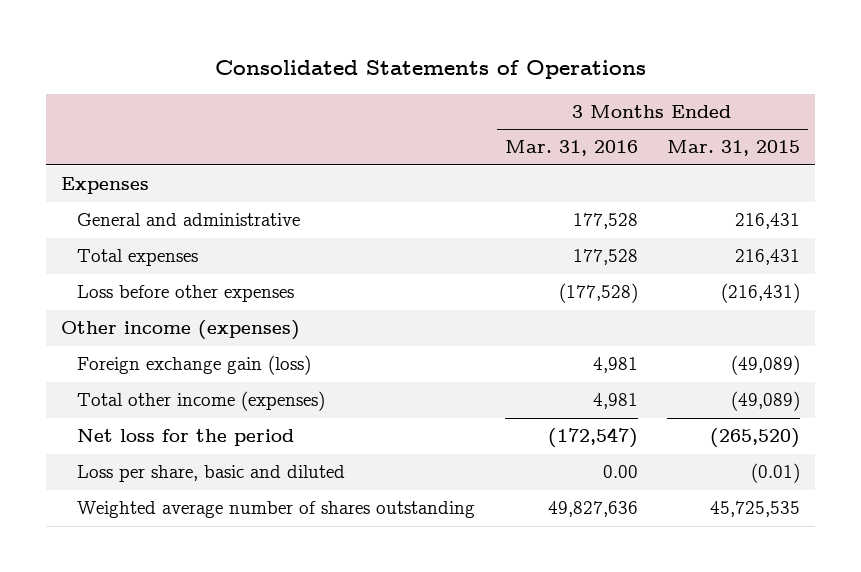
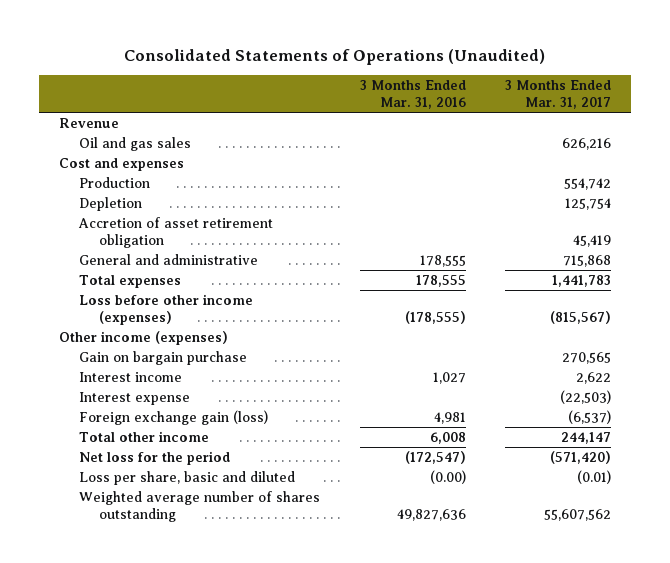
[214,59,646,79] Consolidated Statements of Operations -> [123,49,545,66] Consolidated Statements of Operations (Unaudited)
[667,140,801,157] Mar. 31, 2015 -> none
none -> [505,80,612,109] 3 Months Ended Mar. 31, 2017
none -> [58,118,119,129] Revenue
none -> [79,137,192,152] Oil and gas sales
[60,177,149,195] Expenses -> [58,158,184,172] Cost and expenses
none -> [79,177,151,189] Production
none -> [79,197,143,212] Depletion
none -> [78,217,274,248] Accretion of asset retirement obligation
[572,213,638,230] 177,528 -> [419,255,466,268] 178,555
[572,249,638,266] 177,528 -> [415,275,466,288] 178,555
[76,285,294,303] Loss before other expenses -> [79,294,254,325] Loss before other income (expenses)
[558,283,638,304] (177,528) -> [404,310,466,324] (178,555)
none -> [79,351,248,366] Gain on bargain purchase
none -> [79,372,183,383] Interest income
none -> [79,392,191,406] Interest expense
[76,391,325,412] Total other income (expenses) -> [79,431,210,443] Total other income
[592,393,638,410] 4,981 -> [429,432,466,445] 6,008
[602,465,638,479] 0.00 -> [429,470,466,485] (0.00)

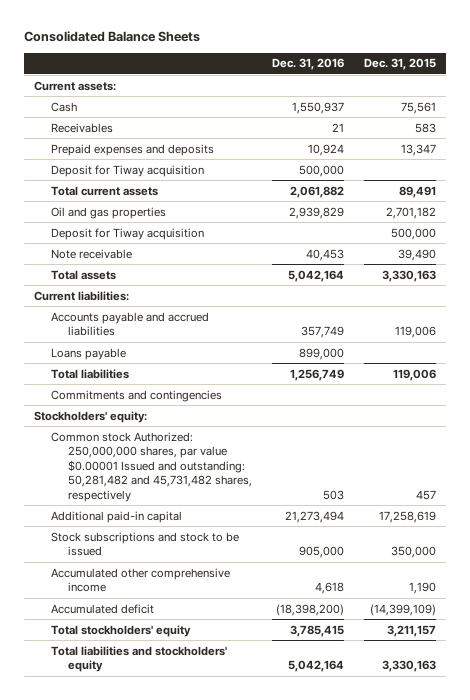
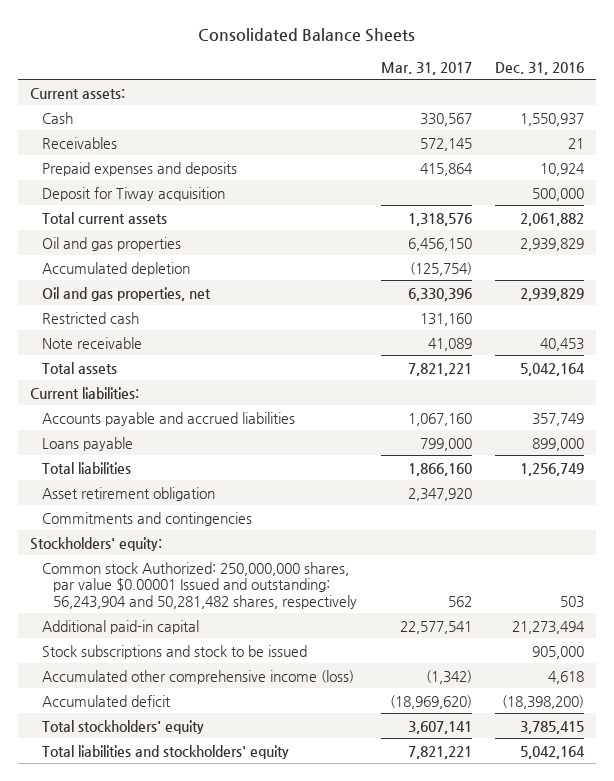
[364,58,437,71] Dec. 31, 2015 -> none
none -> [380,61,472,75] Mar. 31, 2017
[51,227,205,240] Deposit for Tiway acquisition -> none
none -> [41,261,190,276] Accumulated depletion
none -> [41,286,211,301] Oil and gas properties, net
none -> [41,311,139,324] Restricted cash
none -> [41,486,215,501] Asset retirement obligation
[51,431,253,502] Common stock Authorized: 250,000,000 shares, par value $0.00001 Issued and outstanding: 50,281,482 and 45,731,482 shares, respectively -> [41,561,357,609] Common stock Authorized: 250,000,000 shares, par value $0.00001 Issued and outstanding: 56,243,904 and 50,281,482 shares, respectively
[51,567,231,593] Accumulated other comprehensive income -> [41,669,354,684] Accumulated other comprehensive income (loss)

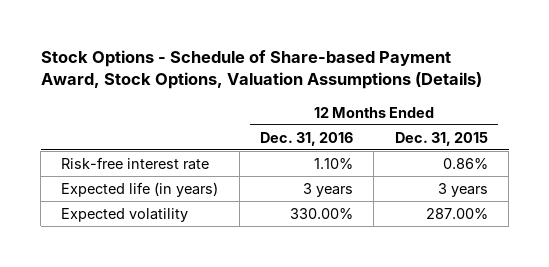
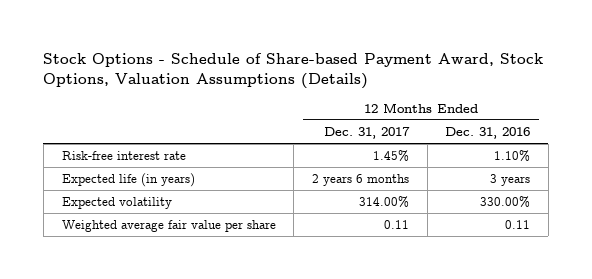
[394,131,488,146] Dec. 31, 2015 -> none
none -> [323,127,410,140] Dec. 31, 2017
none -> [61,220,276,233] Weighted average fair value per share

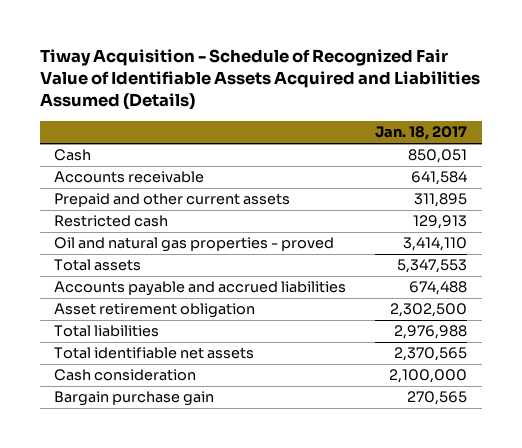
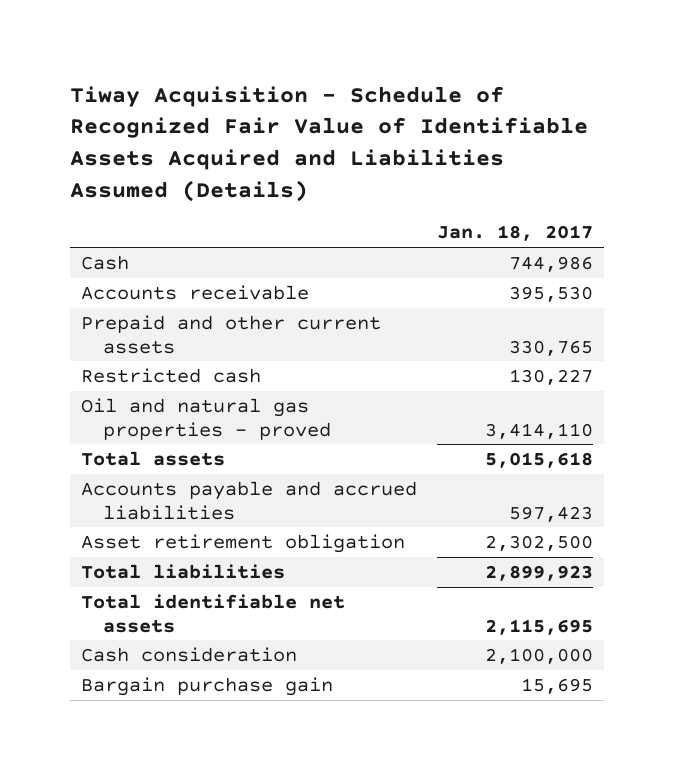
[408,149,468,164] 850,051 -> [509,255,594,272] 744,986
[411,171,468,186] 641,584 -> [509,285,594,302] 395,530
[414,193,468,208] 311,895 -> [509,339,594,356] 330,765
[413,215,468,230] 129,913 -> [509,368,594,385] 130,227
[397,259,468,274] 5,347,553 -> [485,451,594,468] 5,015,618
[409,281,468,296] 674,488 -> [509,505,594,522] 597,423
[394,325,468,340] 2,976,988 -> [485,564,594,581] 2,899,923
[394,347,468,362] 2,370,565 -> [485,618,594,635] 2,115,695
[407,391,468,406] 270,565 -> [521,677,594,694] 15,695

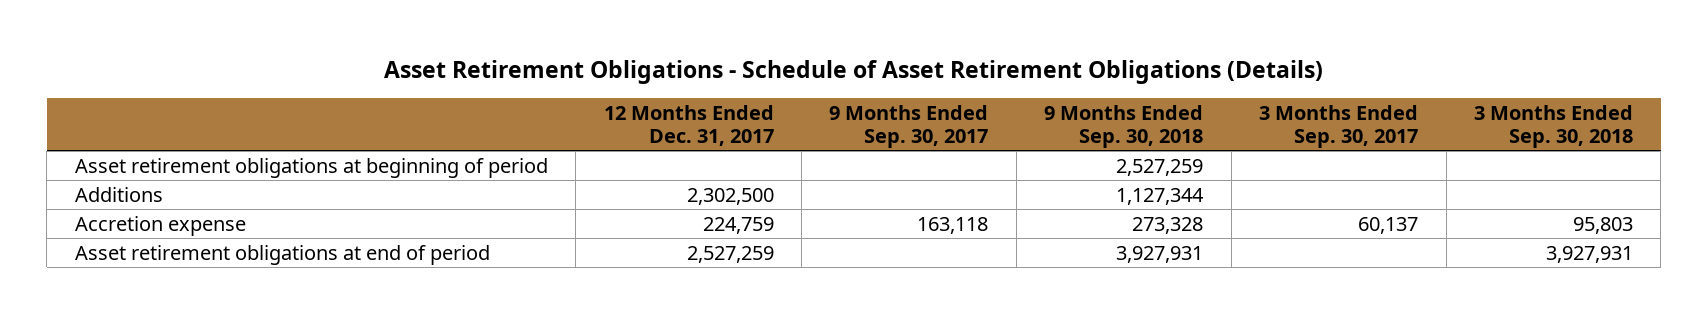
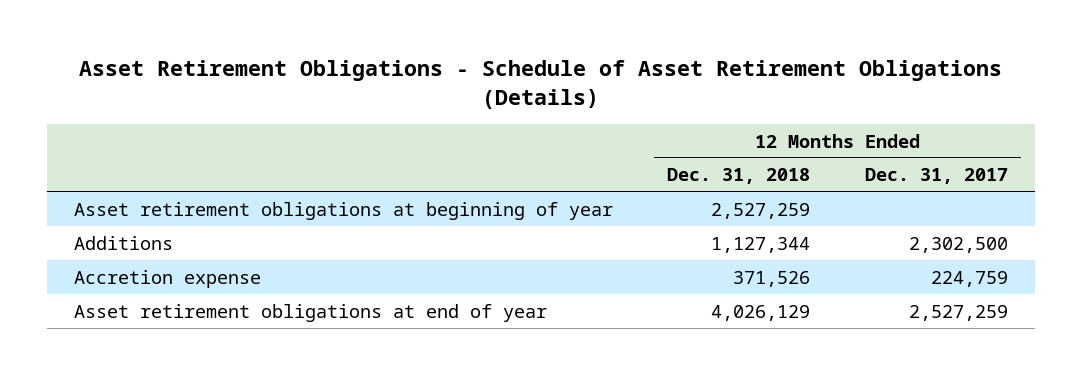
[829,104,989,149] 9 Months Ended Sep. 30, 2017 -> none
[1044,104,1204,149] 9 Months Ended Sep. 30, 2018 -> none
[1259,104,1419,149] 3 Months Ended Sep. 30, 2017 -> none
[1473,104,1633,149] 3 Months Ended Sep. 30, 2018 -> none
none -> [667,168,811,185] Dec. 31, 2018
[74,157,548,178] Asset retirement obligations at beginning of period -> [74,201,614,220] Asset retirement obligations at beginning of year
[74,244,490,265] Asset retirement obligations at end of period -> [74,303,548,322] Asset retirement obligations at end of year

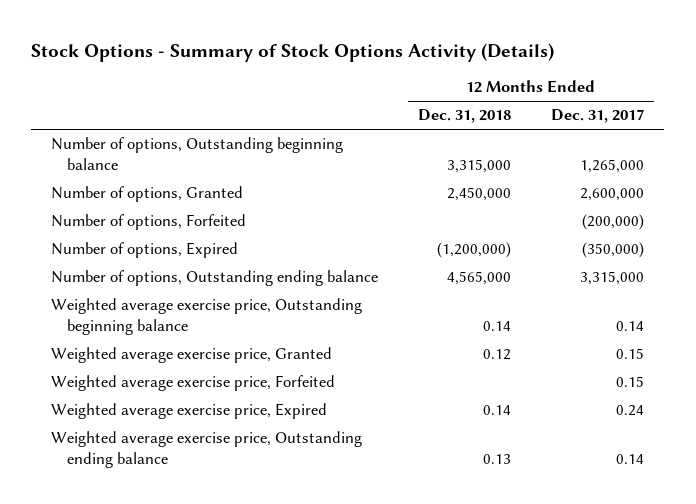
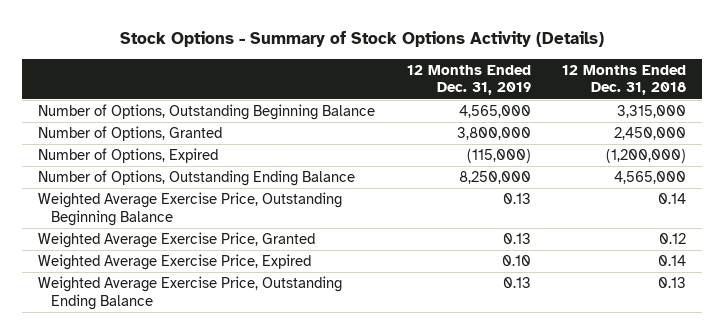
[551,109,645,124] Dec. 31, 2017 -> none
none -> [406,64,531,96] 12 Months Ended Dec. 31, 2019
[51,214,247,231] Number of options, Forfeited -> none
[51,375,336,392] Weighted average exercise price, Forfeited -> none
[51,137,344,171] Number of options, Outstanding beginning balance -> [37,103,375,120] Number of Options, Outstanding Beginning Balance
[51,186,244,203] Number of options, Granted -> [37,125,222,141] Number of Options, Granted
[51,242,239,259] Number of options, Expired -> [37,147,218,163] Number of Options, Expired
[51,270,379,287] Number of options, Outstanding ending balance -> [37,169,355,186] Number of Options, Outstanding Ending Balance
[51,298,363,336] Weighted average exercise price, Outstanding beginning balance -> [37,191,342,226] Weighted Average Exercise Price, Outstanding Beginning Balance
[51,347,333,364] Weighted average exercise price, Granted -> [37,231,315,248] Weighted Average Exercise Price, Granted
[51,403,328,420] Weighted average exercise price, Expired -> [37,253,311,270] Weighted Average Exercise Price, Expired
[51,431,363,469] Weighted average exercise price, Outstanding ending balance -> [37,275,342,310] Weighted Average Exercise Price, Outstanding Ending Balance

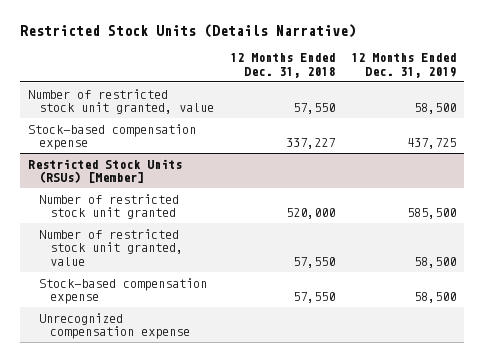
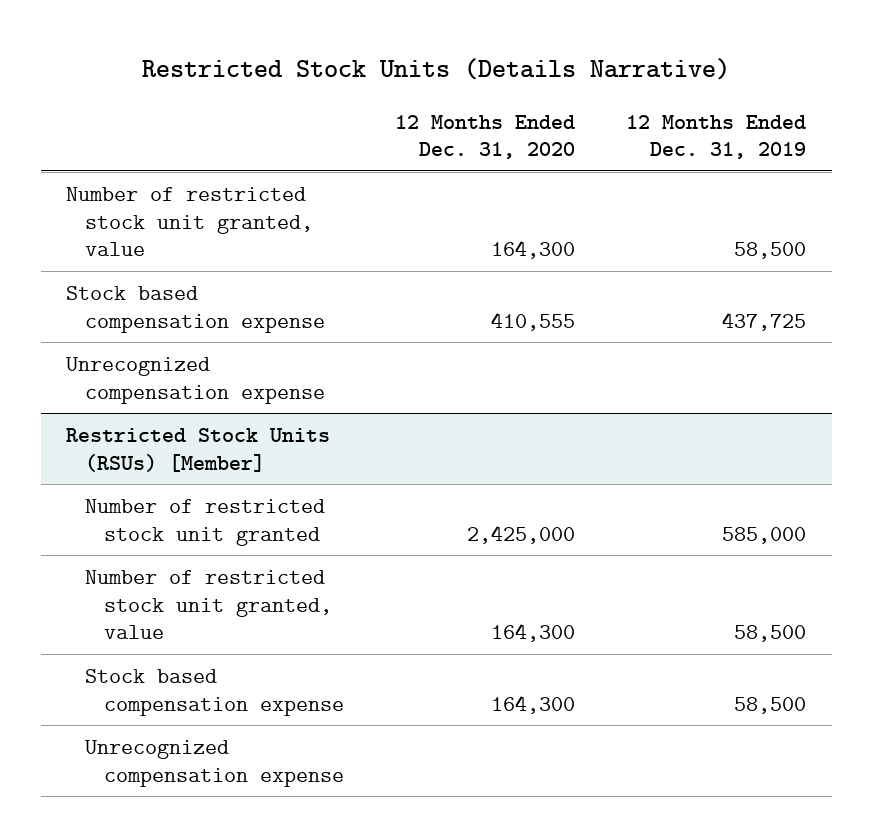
[229,53,335,78] 12 Months Ended Dec. 31, 2018 -> none
none -> [395,114,576,160] 12 Months Ended Dec. 31, 2020
[27,123,196,151] Stock-based compensation expense -> [66,285,326,333] Stock based compensation expense
none -> [66,356,326,404] Unrecognized compensation expense
[406,208,456,220] 585,500 -> [722,526,807,544] 585,000
[38,277,207,305] Stock-based compensation expense -> [85,668,345,716] Stock based compensation expense

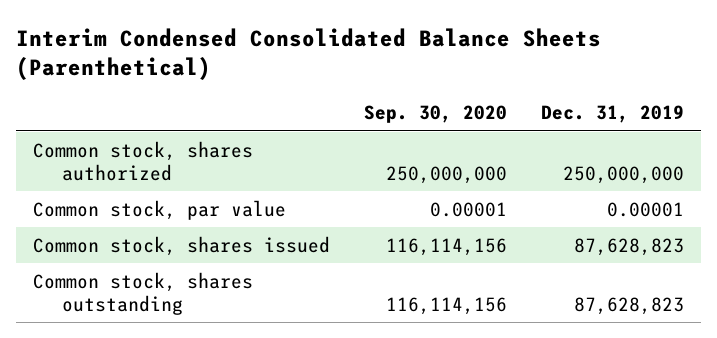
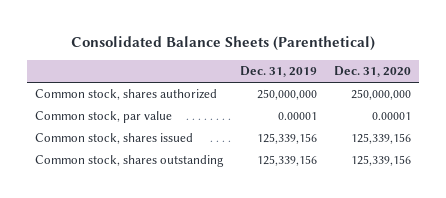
[16,27,602,81] Interim Condensed Consolidated Balance Sheets (Parenthetical) -> [70,35,375,51] Consolidated Balance Sheets (Parenthetical)
[364,105,508,124] Sep. 30, 2020 -> none
none -> [333,66,411,78] Dec. 31, 2020
[574,237,685,256] 87,628,823 -> [256,133,317,145] 125,339,156
[574,296,685,315] 87,628,823 -> [256,155,317,167] 125,339,156

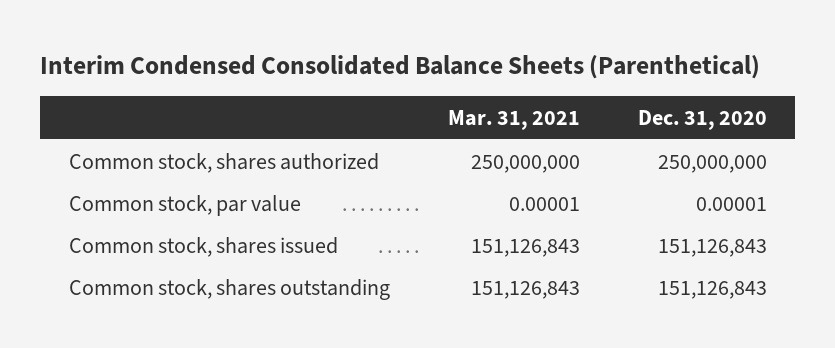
[70,35,375,51] Consolidated Balance Sheets (Parenthetical) -> [40,55,761,80] Interim Condensed Consolidated Balance Sheets (Parenthetical)
[239,66,317,78] Dec. 31, 2019 -> none
none -> [447,109,580,130] Mar. 31, 2021
[350,133,411,145] 125,339,156 -> [657,238,767,257] 151,126,843
[350,155,411,167] 125,339,156 -> [657,280,767,299] 151,126,843

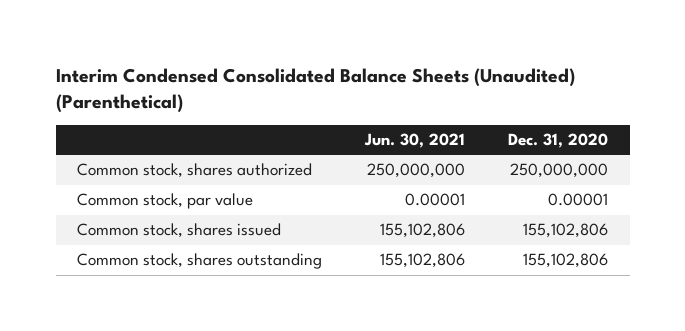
[40,55,761,80] Interim Condensed Consolidated Balance Sheets (Parenthetical) -> [55,67,575,113] Interim Condensed Consolidated Balance Sheets (Unaudited) (Parenthetical)
[447,109,580,130] Mar. 31, 2021 -> none
none -> [364,132,466,148] Jun. 30, 2021
[657,238,767,257] 151,126,843 -> [523,223,609,239] 155,102,806
[657,280,767,299] 151,126,843 -> [523,253,609,269] 155,102,806

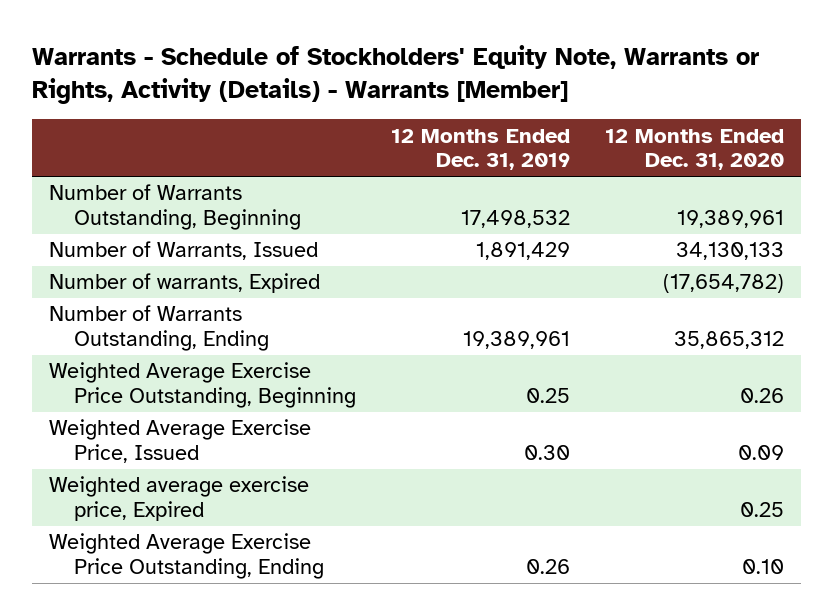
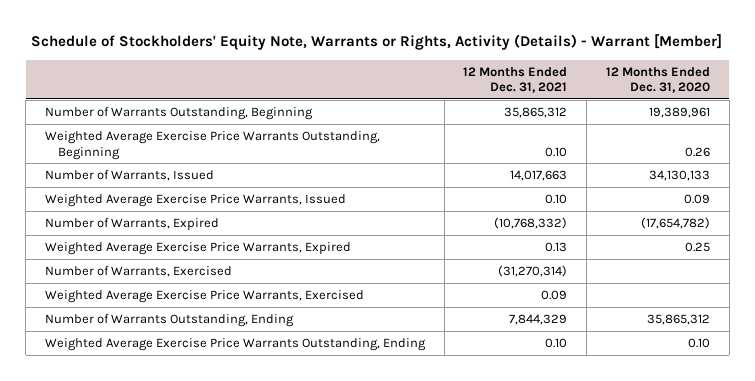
[31,44,759,104] Warrants - Schedule of Stockholders' Equity Note, Warrants or Rights, Activity (Details) - Warrants [Member] -> [31,34,723,51] Schedule of Stockholders' Equity Note, Warrants or Rights, Activity (Details) - Warrant [Member]
[390,128,570,171] 12 Months Ended Dec. 31, 2019 -> none
none -> [463,66,568,94] 12 Months Ended Dec. 31, 2021
none -> [44,131,380,160] Weighted Average Exercise Price Warrants Outstanding, Beginning
none -> [44,194,346,208] Weighted Average Exercise Price Warrants, Issued
[49,273,321,294] Number of warrants, Expired -> [44,218,219,232] Number of Warrants, Expired
none -> [44,242,351,256] Weighted Average Exercise Price Warrants, Expired
none -> [44,266,232,278] Number of Warrants, Exercised
none -> [44,290,364,304] Weighted Average Exercise Price Warrants, Exercised
[49,419,312,464] Weighted Average Exercise Price, Issued -> none
[49,476,310,522] Weighted average exercise price, Expired -> none
[49,533,324,580] Weighted Average Exercise Price Outstanding, Ending -> none
[49,362,356,409] Weighted Average Exercise Price Outstanding, Beginning -> [44,338,426,352] Weighted Average Exercise Price Warrants Outstanding, Ending
[739,388,784,404] 0.26 -> [687,338,710,349] 0.10

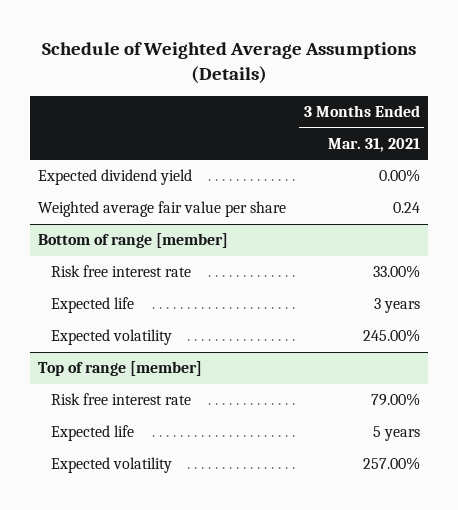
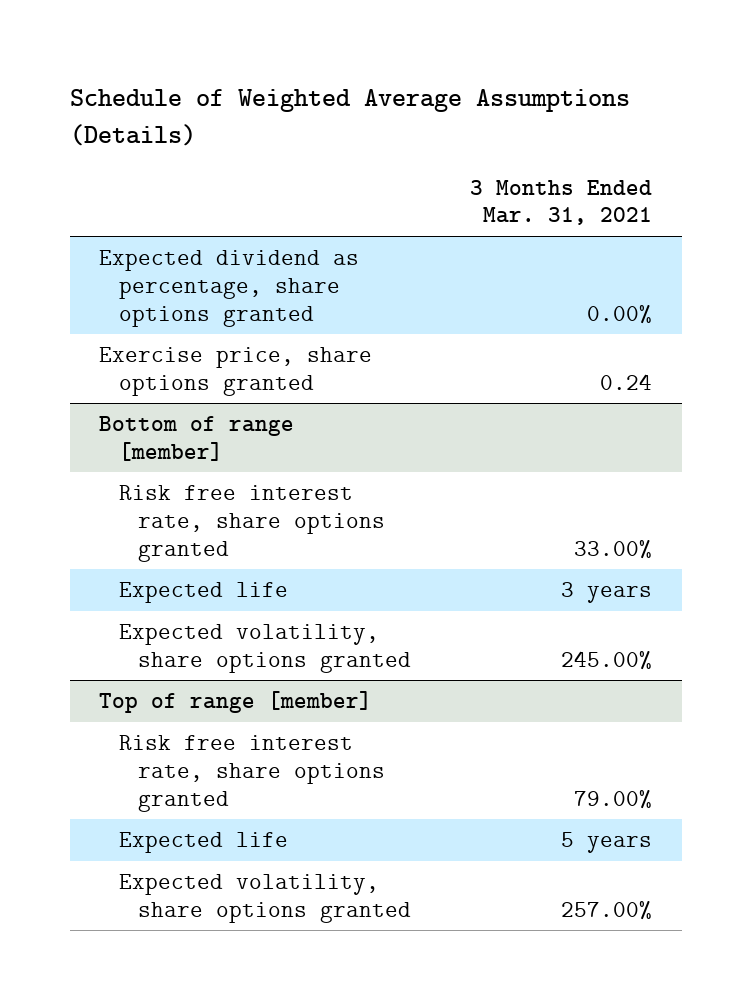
[38,169,193,186] Expected dividend yield -> [99,250,360,327] Expected dividend as percentage, share options granted
[38,201,287,218] Weighted average fair value per share -> [99,347,373,396] Exercise price, share options granted
[50,265,191,278] Risk free interest rate -> [118,485,386,562] Risk free interest rate, share options granted
[50,329,172,346] Expected volatility -> [118,624,412,673] Expected volatility, share options granted
[50,393,191,406] Risk free interest rate -> [118,735,386,812] Risk free interest rate, share options granted
[50,457,172,474] Expected volatility -> [118,874,412,923] Expected volatility, share options granted

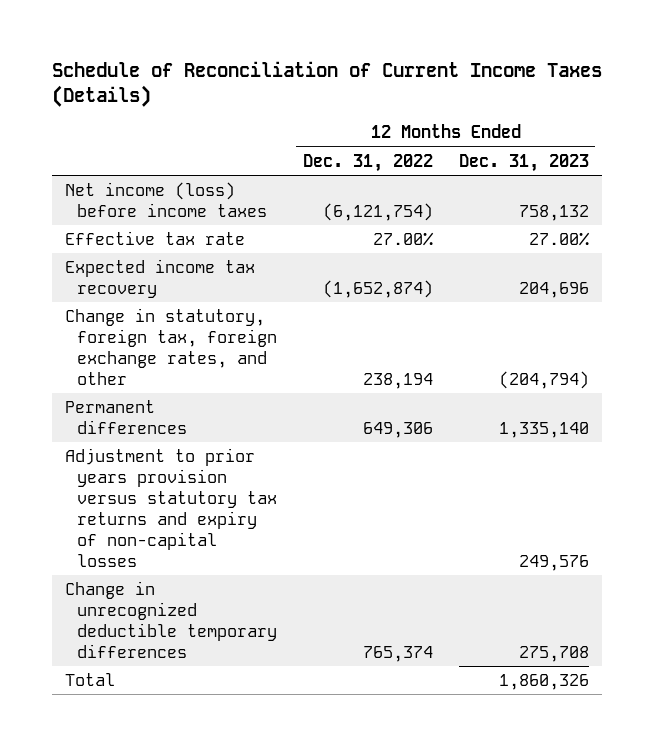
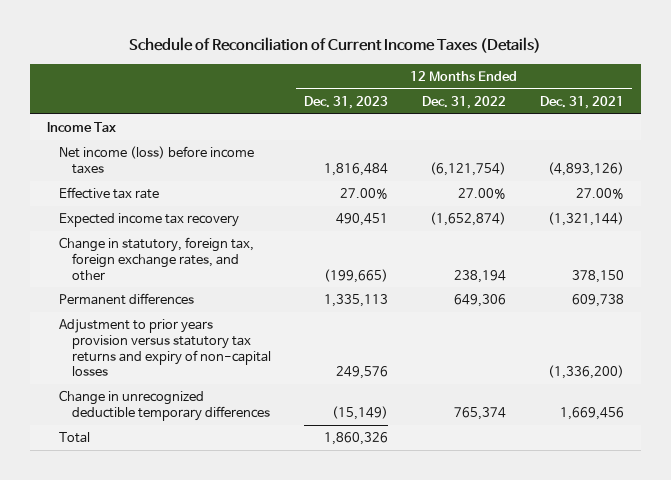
none -> [539,96,624,110] Dec. 31, 2021
none -> [46,122,116,133] Income Tax
[518,204,589,221] 758,132 -> [324,162,389,176] 1,816,484
[518,281,589,298] 204,696 -> [336,213,389,227] 490,451
[498,370,589,389] (204,794) -> [324,268,389,283] (199,665)
[498,421,589,438] 1,335,140 -> [324,294,389,308] 1,335,113
[518,645,589,662] 275,708 -> [332,405,389,420] (15,149)

